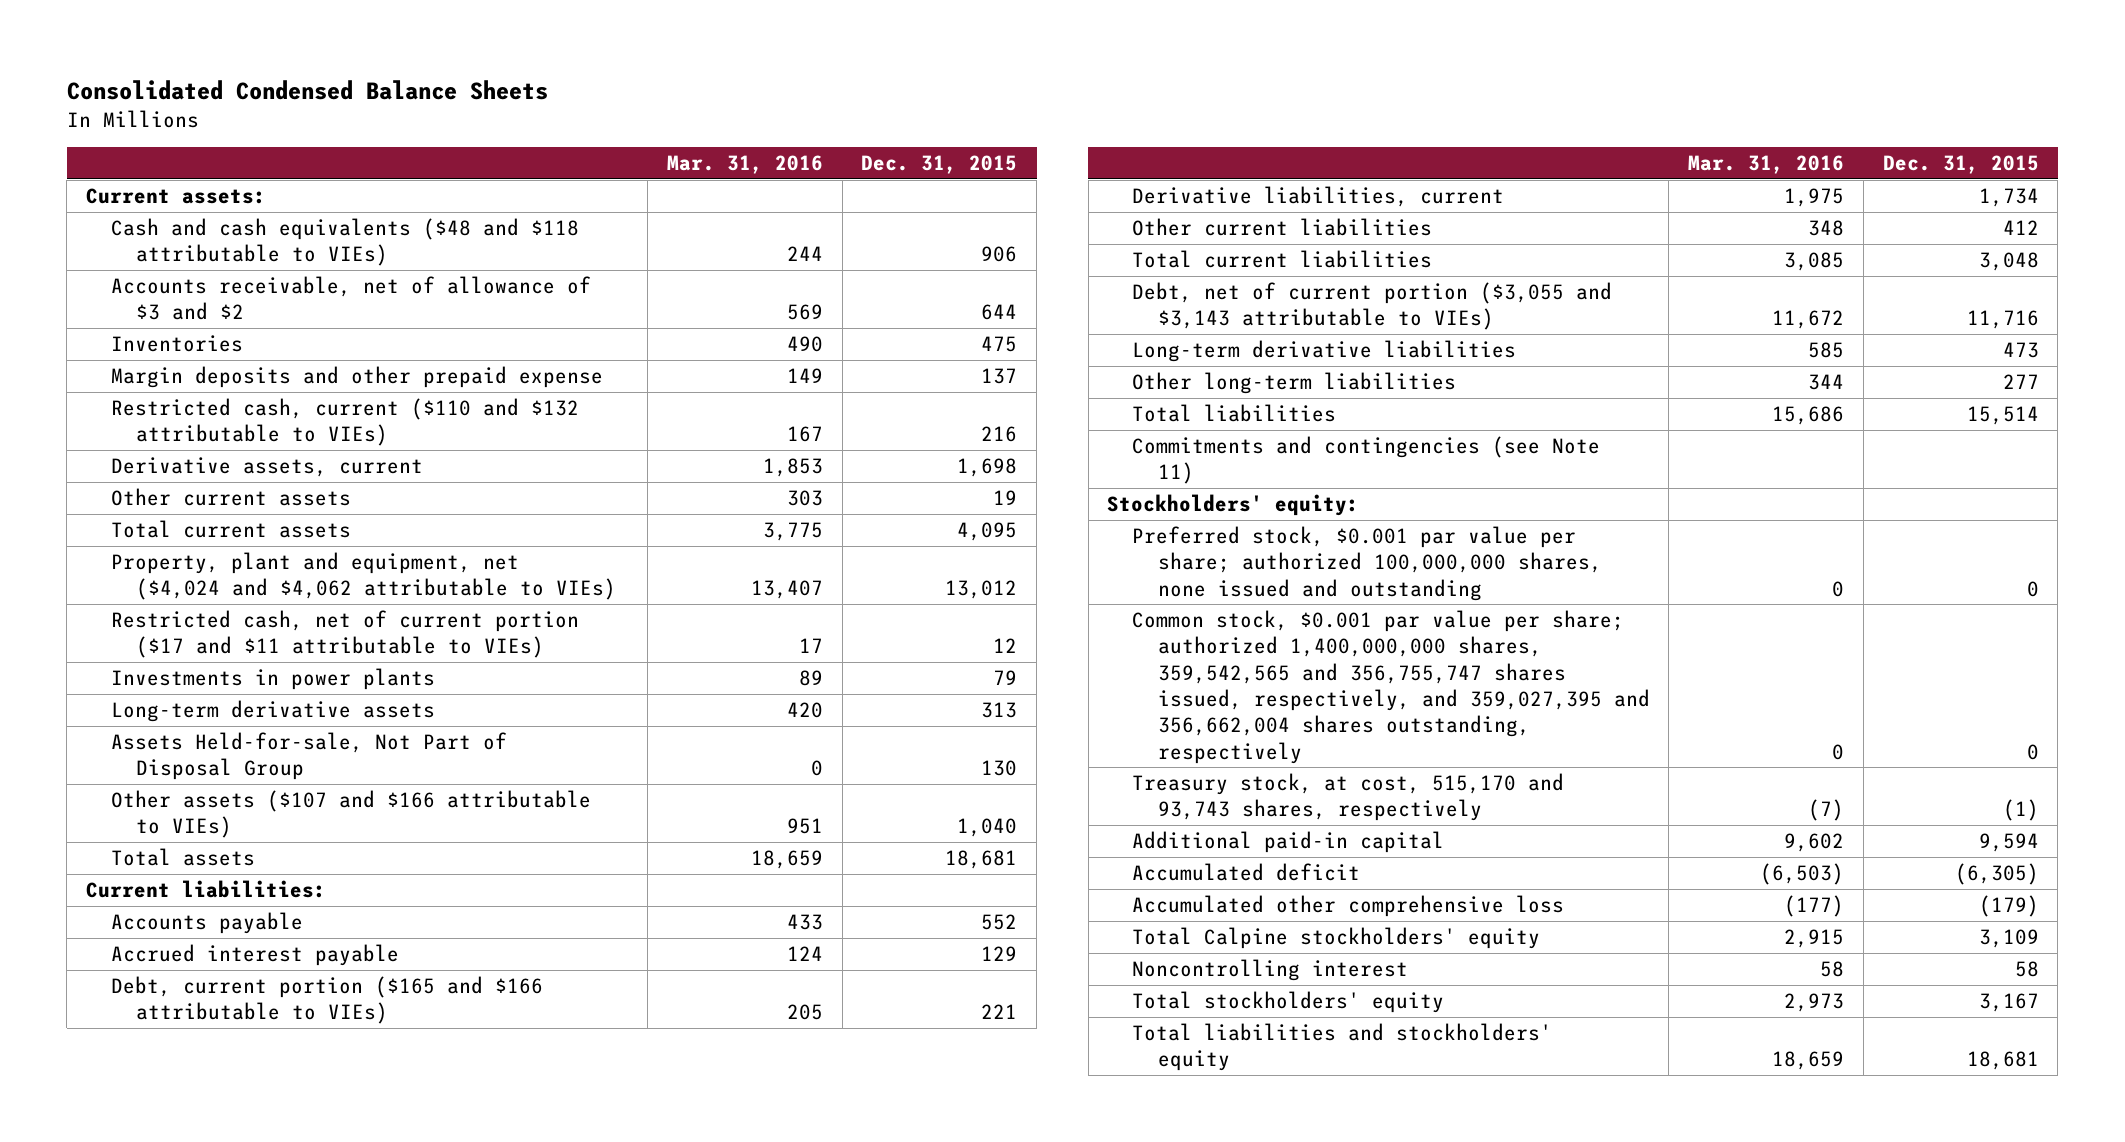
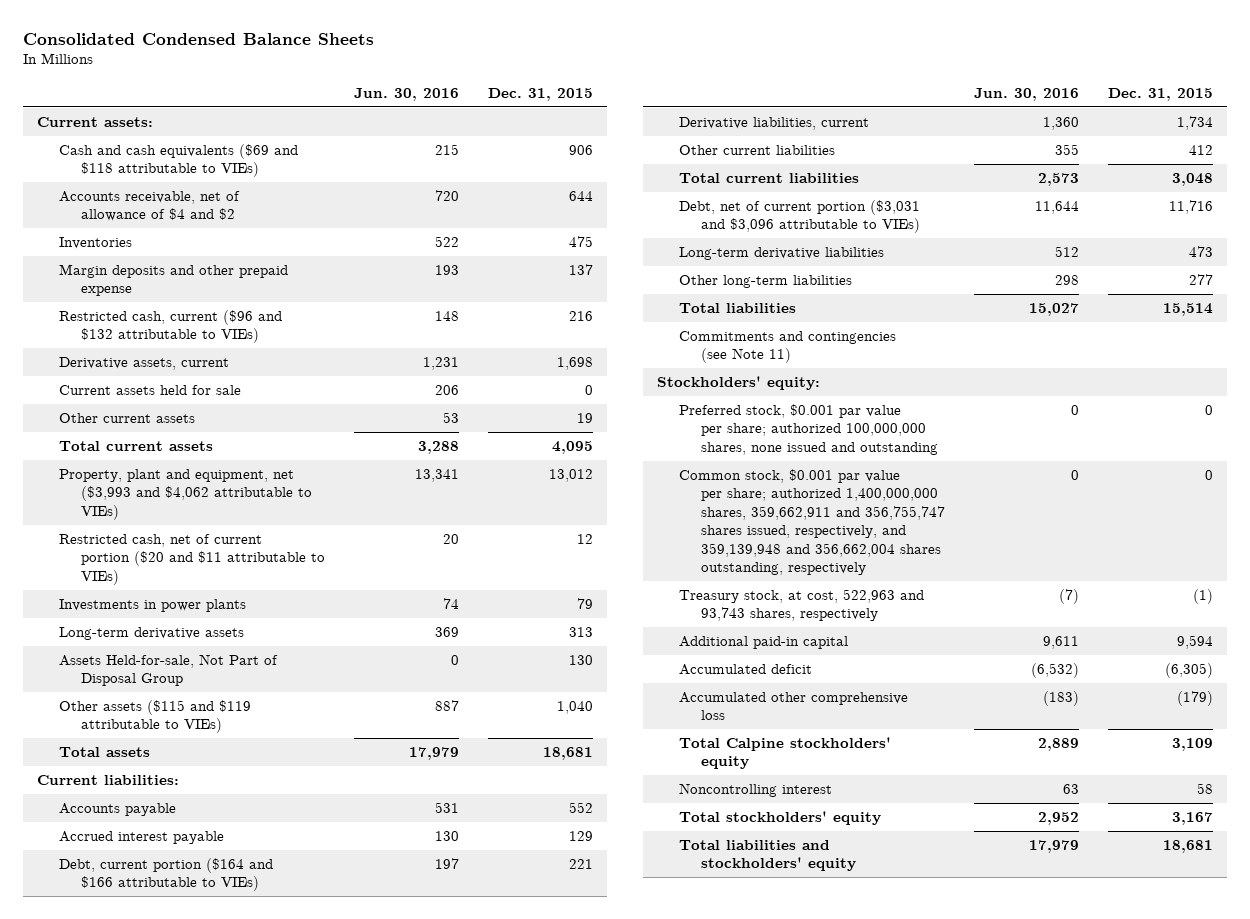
[666,155,823,175] Mar. 31, 2016 -> none
none -> [353,87,459,101] Jun. 30, 2016
[111,217,580,267] Cash and cash equivalents ($48 and $118 attributable to VIEs) -> [58,143,298,178] Cash and cash equivalents ($69 and $118 attributable to VIEs)
[111,275,592,321] Accounts receivable, net of allowance of $3 and $2 -> [58,190,240,222] Accounts receivable, net of allowance of $4 and $2
[111,397,580,447] Restricted cash, current ($110 and $132 attributable to VIEs) -> [58,309,282,344] Restricted cash, current ($96 and $132 attributable to VIEs)
none -> [58,384,241,395] Current assets held for sale
[111,551,617,601] Property, plant and equipment, net ($4,024 and $4,062 attributable to VIEs) -> [58,468,312,520] Property, plant and equipment, net ($3,993 and $4,062 attributable to VIEs)
[111,609,580,659] Restricted cash, net of current portion ($17 and $11 attributable to VIEs) -> [58,533,325,585] Restricted cash, net of current portion ($20 and $11 attributable to VIEs)
[111,789,592,839] Other assets ($107 and $166 attributable to VIEs) -> [58,699,251,734] Other assets ($115 and $119 attributable to VIEs)
[111,975,544,1025] Debt, current portion ($165 and $166 attributable to VIEs) -> [58,857,273,892] Debt, current portion ($164 and $166 attributable to VIEs)
[1132,281,1613,331] Debt, net of current portion ($3,055 and $3,143 attributable to VIEs) -> [678,199,920,234] Debt, net of current portion ($3,031 and $3,096 attributable to VIEs)
[1132,609,1650,764] Common stock, $0.001 par value per share; authorized 1,400,000,000 shares, 359,542,565 and 356,755,747 shares issued, respectively, and 359,027,395 and 356,662,004 shares outstanding, respectively -> [678,468,945,576] Common stock, $0.001 par value per share; authorized 1,400,000,000 shares, 359,662,911 and 356,755,747 shares issued, respectively, and 359,139,948 and 356,662,004 shares outstanding, respectively
[1132,772,1565,822] Treasury stock, at cost, 515,170 and 93,743 shares, respectively -> [678,588,924,622] Treasury stock, at cost, 522,963 and 93,743 shares, respectively

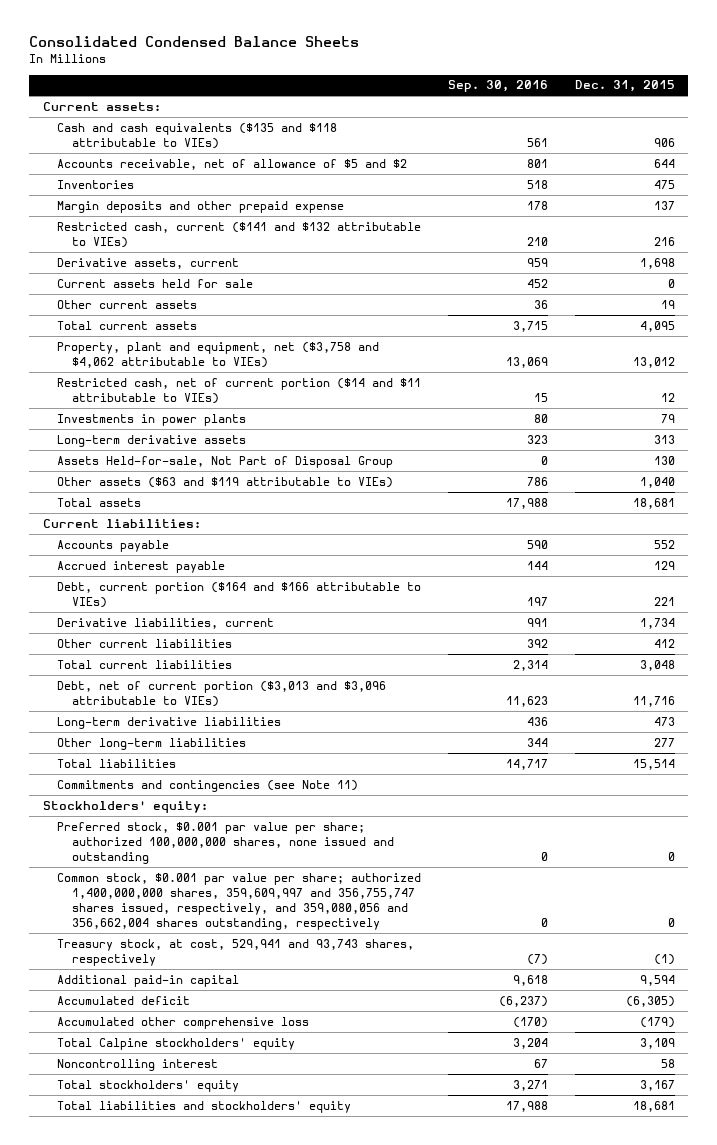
[353,87,459,101] Jun. 30, 2016 -> none
none -> [447,80,548,93] Sep. 30, 2016
[58,143,298,178] Cash and cash equivalents ($69 and $118 attributable to VIEs) -> [57,122,338,149] Cash and cash equivalents ($135 and $118 attributable to VIEs)
[58,190,240,222] Accounts receivable, net of allowance of $4 and $2 -> [57,158,408,170] Accounts receivable, net of allowance of $5 and $2
[58,309,282,344] Restricted cash, current ($96 and $132 attributable to VIEs) -> [57,221,422,248] Restricted cash, current ($141 and $132 attributable to VIEs)
[58,468,312,520] Property, plant and equipment, net ($3,993 and $4,062 attributable to VIEs) -> [57,341,380,368] Property, plant and equipment, net ($3,758 and $4,062 attributable to VIEs)
[58,533,325,585] Restricted cash, net of current portion ($20 and $11 attributable to VIEs) -> [57,377,422,404] Restricted cash, net of current portion ($14 and $11 attributable to VIEs)
[58,699,251,734] Other assets ($115 and $119 attributable to VIEs) -> [57,476,394,488] Other assets ($63 and $119 attributable to VIEs)
[678,199,920,234] Debt, net of current portion ($3,031 and $3,096 attributable to VIEs) -> [57,680,387,707] Debt, net of current portion ($3,013 and $3,096 attributable to VIEs)
[678,468,945,576] Common stock, $0.001 par value per share; authorized 1,400,000,000 shares, 359,662,911 and 356,755,747 shares issued, respectively, and 359,139,948 and 356,662,004 shares outstanding, respectively -> [57,872,422,930] Common stock, $0.001 par value per share; authorized 1,400,000,000 shares, 359,609,997 and 356,755,747 shares issued, respectively, and 359,080,056 and 356,662,004 shares outstanding, respectively
[678,588,924,622] Treasury stock, at cost, 522,963 and 93,743 shares, respectively -> [57,938,415,966] Treasury stock, at cost, 529,941 and 93,743 shares, respectively

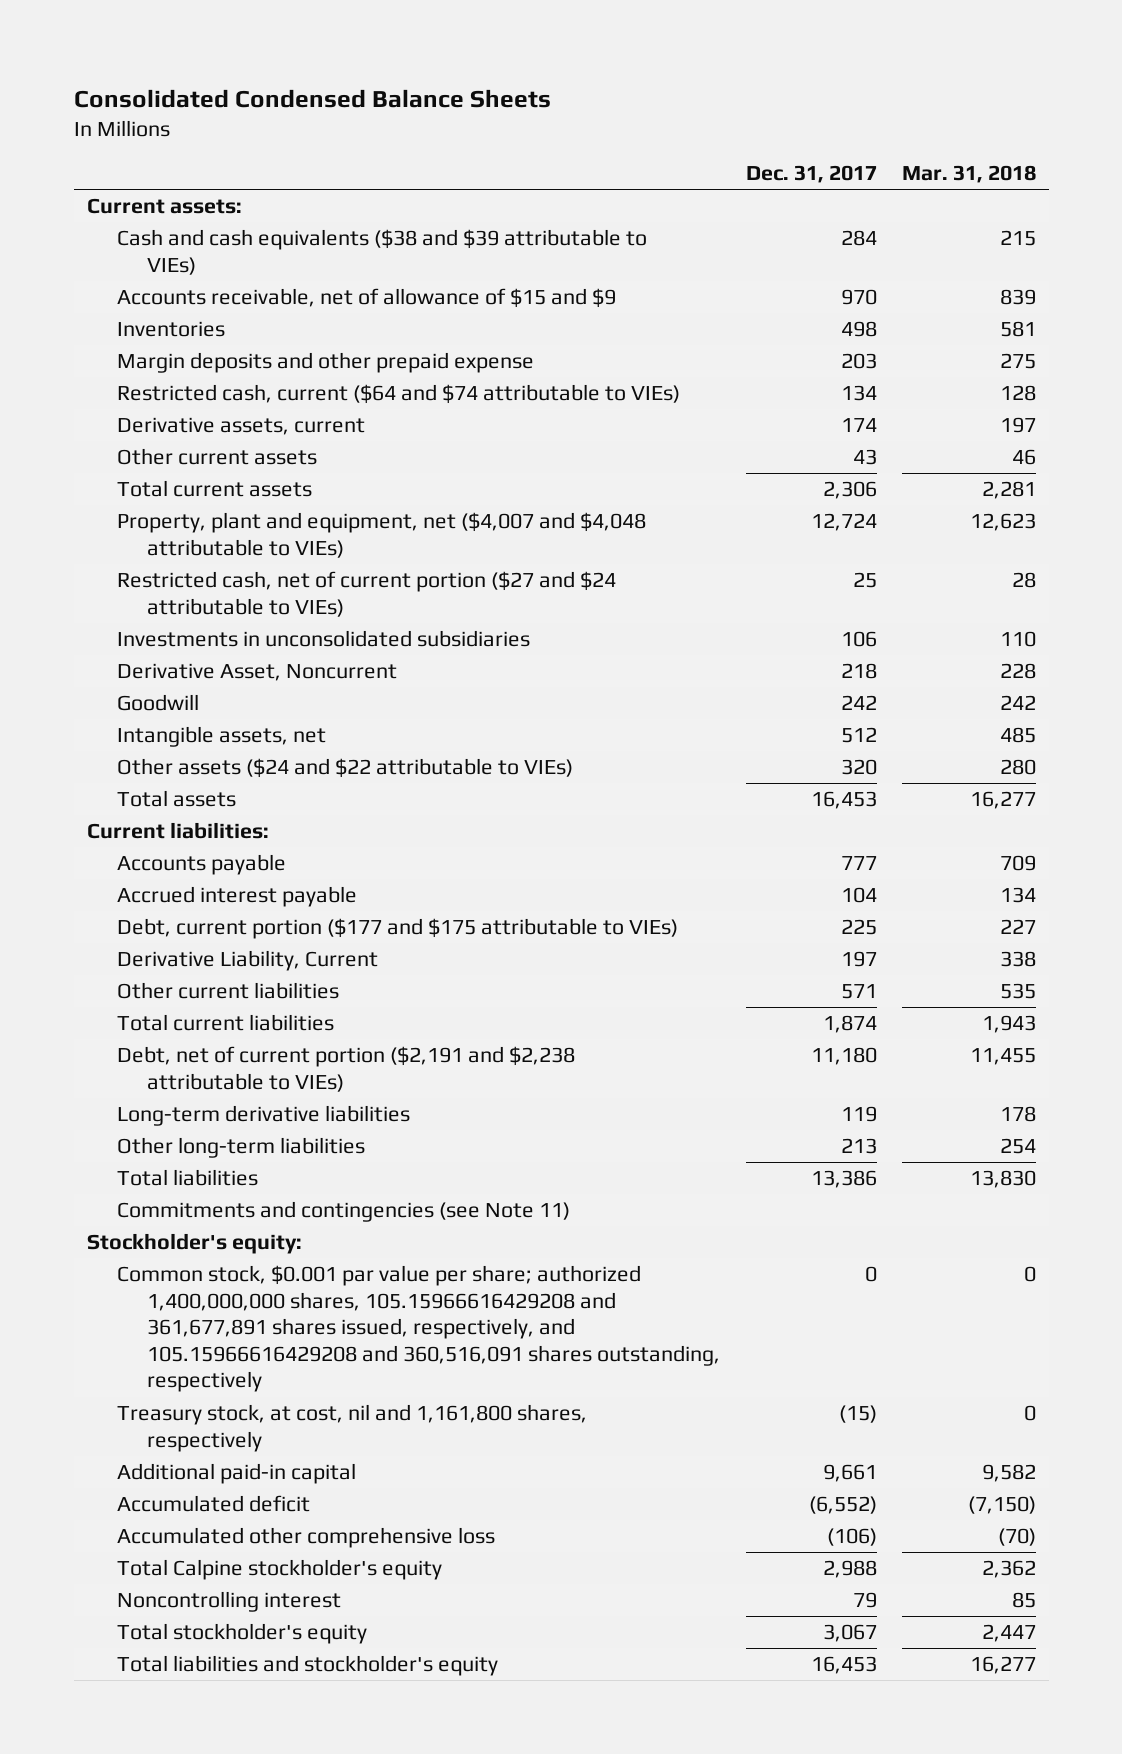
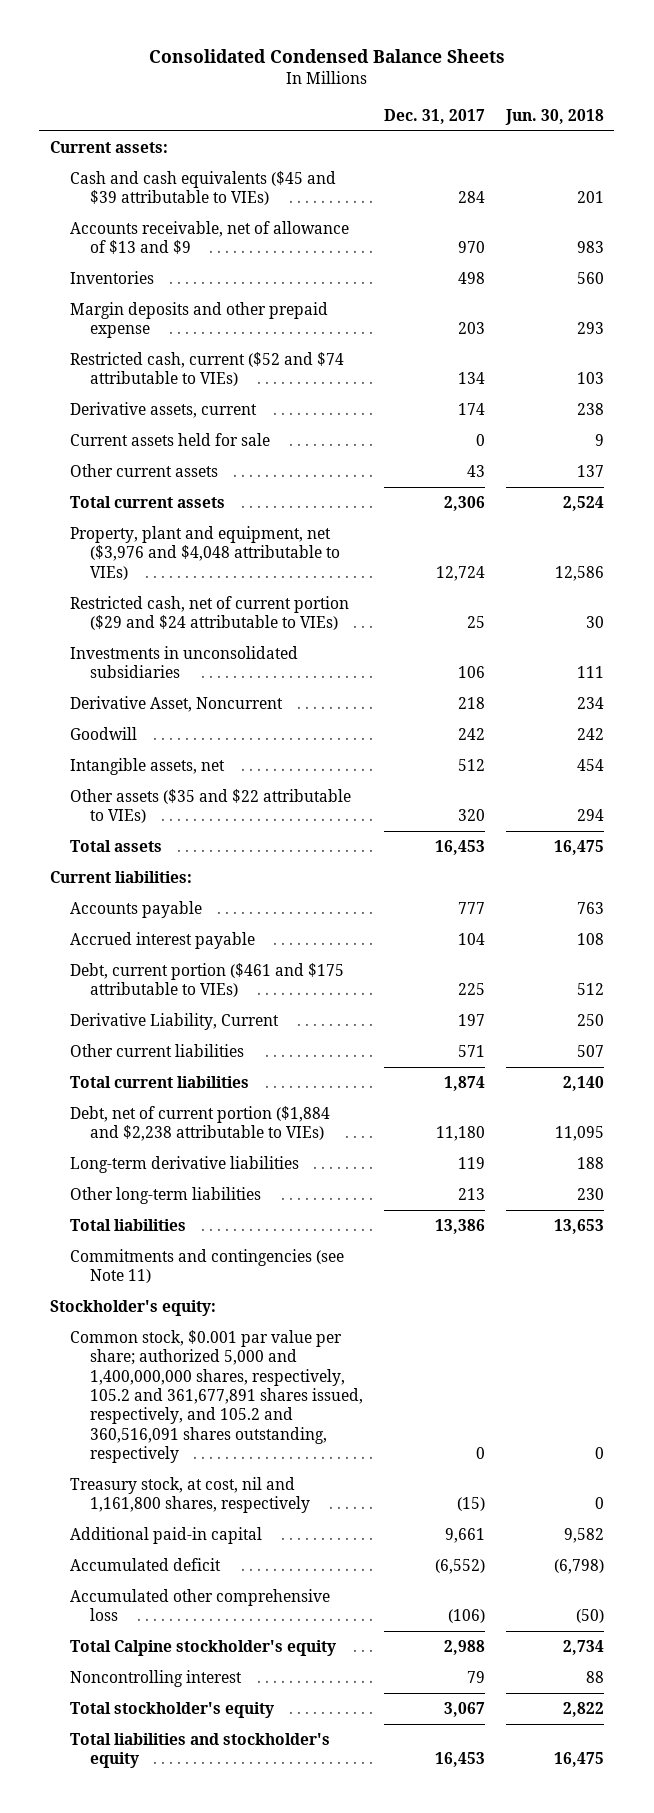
[901,165,1036,184] Mar. 31, 2018 -> none
none -> [504,108,604,125] Jun. 30, 2018
[116,229,647,275] Cash and cash equivalents ($38 and $39 attributable to VIEs) -> [69,171,336,206] Cash and cash equivalents ($45 and $39 attributable to VIEs)
[116,288,616,309] Accounts receivable, net of allowance of $15 and $9 -> [69,221,349,255] Accounts receivable, net of allowance of $13 and $9
[116,384,680,405] Restricted cash, current ($64 and $74 attributable to VIEs) -> [69,352,344,387] Restricted cash, current ($52 and $74 attributable to VIEs)
none -> [69,433,270,447] Current assets held for sale
[116,512,646,558] Property, plant and equipment, net ($4,007 and $4,048 attributable to VIEs) -> [69,526,340,580] Property, plant and equipment, net ($3,976 and $4,048 attributable to VIEs)
[116,571,616,617] Restricted cash, net of current portion ($27 and $24 attributable to VIEs) -> [69,596,349,631] Restricted cash, net of current portion ($29 and $24 attributable to VIEs)
[116,758,573,779] Other assets ($24 and $22 attributable to VIEs) -> [69,789,351,824] Other assets ($35 and $22 attributable to VIEs)
[116,918,678,940] Debt, current portion ($177 and $175 attributable to VIEs) -> [69,963,344,998] Debt, current portion ($461 and $175 attributable to VIEs)
[116,1046,575,1092] Debt, net of current portion ($2,191 and $2,238 attributable to VIEs) -> [69,1106,330,1142] Debt, net of current portion ($1,884 and $2,238 attributable to VIEs)
[116,1265,721,1393] Common stock, $0.001 par value per share; authorized 1,400,000,000 shares, 105.15966616429208 and 361,677,891 shares issued, respectively, and 105.15966616429208 and 360,516,091 shares outstanding, respectively -> [69,1330,363,1464] Common stock, $0.001 par value per share; authorized 5,000 and 1,400,000,000 shares, respectively, 105.2 and 361,677,891 shares issued, respectively, and 105.2 and 360,516,091 shares outstanding, respectively

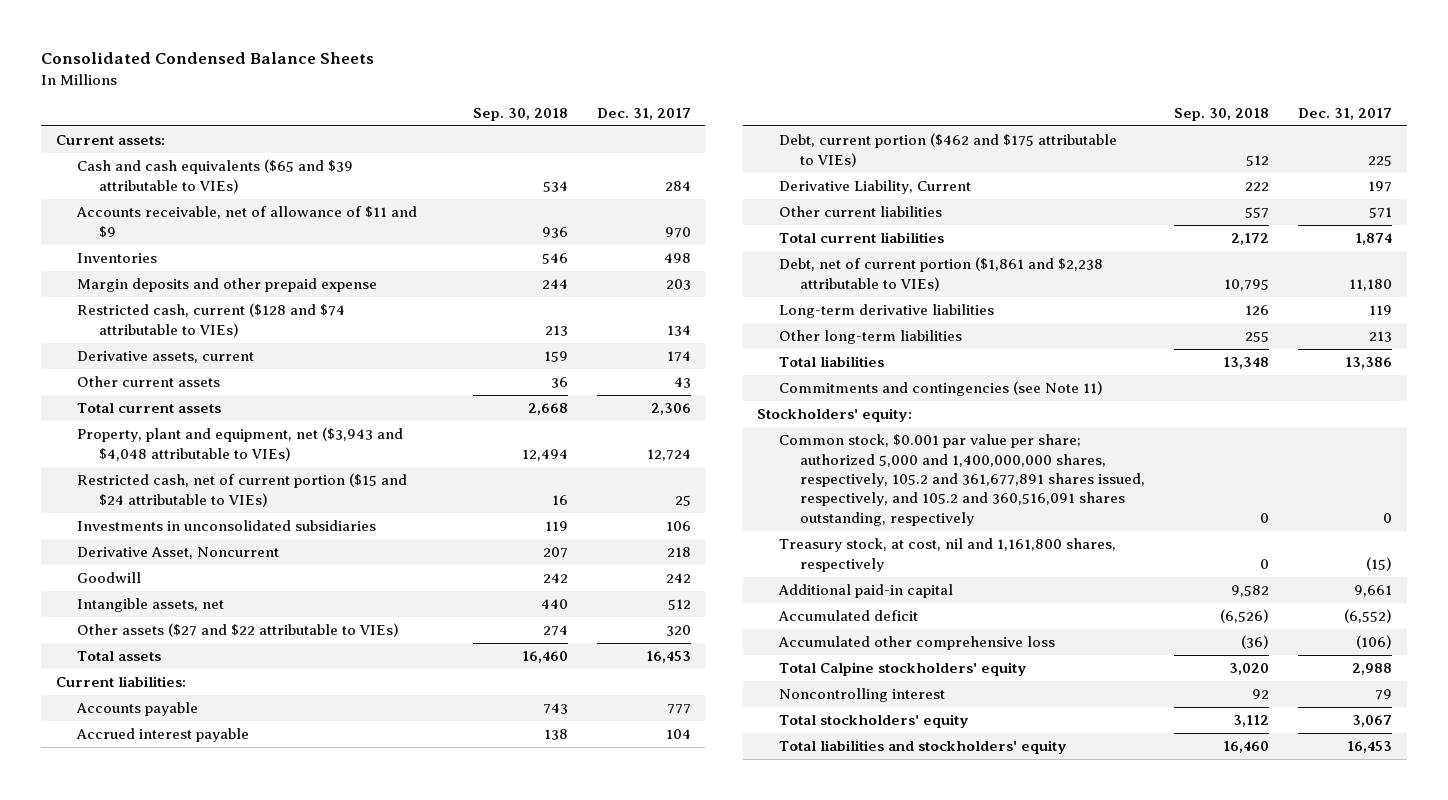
[504,108,604,125] Jun. 30, 2018 -> none
none -> [472,107,568,121] Sep. 30, 2018
[69,171,336,206] Cash and cash equivalents ($45 and $39 attributable to VIEs) -> [77,159,354,193] Cash and cash equivalents ($65 and $39 attributable to VIEs)
[69,221,349,255] Accounts receivable, net of allowance of $13 and $9 -> [76,206,418,238] Accounts receivable, net of allowance of $11 and $9
[69,352,344,387] Restricted cash, current ($52 and $74 attributable to VIEs) -> [77,303,346,337] Restricted cash, current ($128 and $74 attributable to VIEs)
[69,433,270,447] Current assets held for sale -> none
[69,526,340,580] Property, plant and equipment, net ($3,976 and $4,048 attributable to VIEs) -> [77,427,404,461] Property, plant and equipment, net ($3,943 and $4,048 attributable to VIEs)
[69,596,349,631] Restricted cash, net of current portion ($29 and $24 attributable to VIEs) -> [77,473,408,507] Restricted cash, net of current portion ($15 and $24 attributable to VIEs)
[69,789,351,824] Other assets ($35 and $22 attributable to VIEs) -> [77,623,400,638] Other assets ($27 and $22 attributable to VIEs)
[69,963,344,998] Debt, current portion ($461 and $175 attributable to VIEs) -> [778,133,1117,167] Debt, current portion ($462 and $175 attributable to VIEs)
[69,1106,330,1142] Debt, net of current portion ($1,884 and $2,238 attributable to VIEs) -> [778,257,1103,291] Debt, net of current portion ($1,861 and $2,238 attributable to VIEs)
[49,1300,216,1317] Stockholder's equity: -> [757,408,913,423] Stockholders' equity:
[69,1640,336,1657] Total Calpine stockholder's equity -> [778,662,1027,677] Total Calpine stockholders' equity
[69,1702,274,1719] Total stockholder's equity -> [778,714,969,729] Total stockholders' equity
[69,1733,330,1769] Total liabilities and stockholder's equity -> [778,740,1067,755] Total liabilities and stockholders' equity

